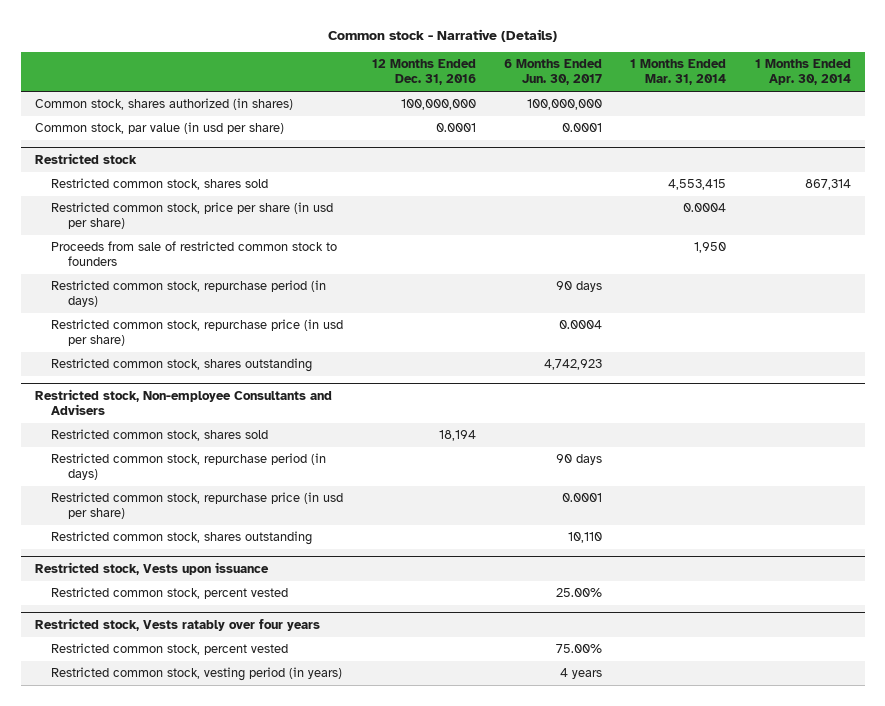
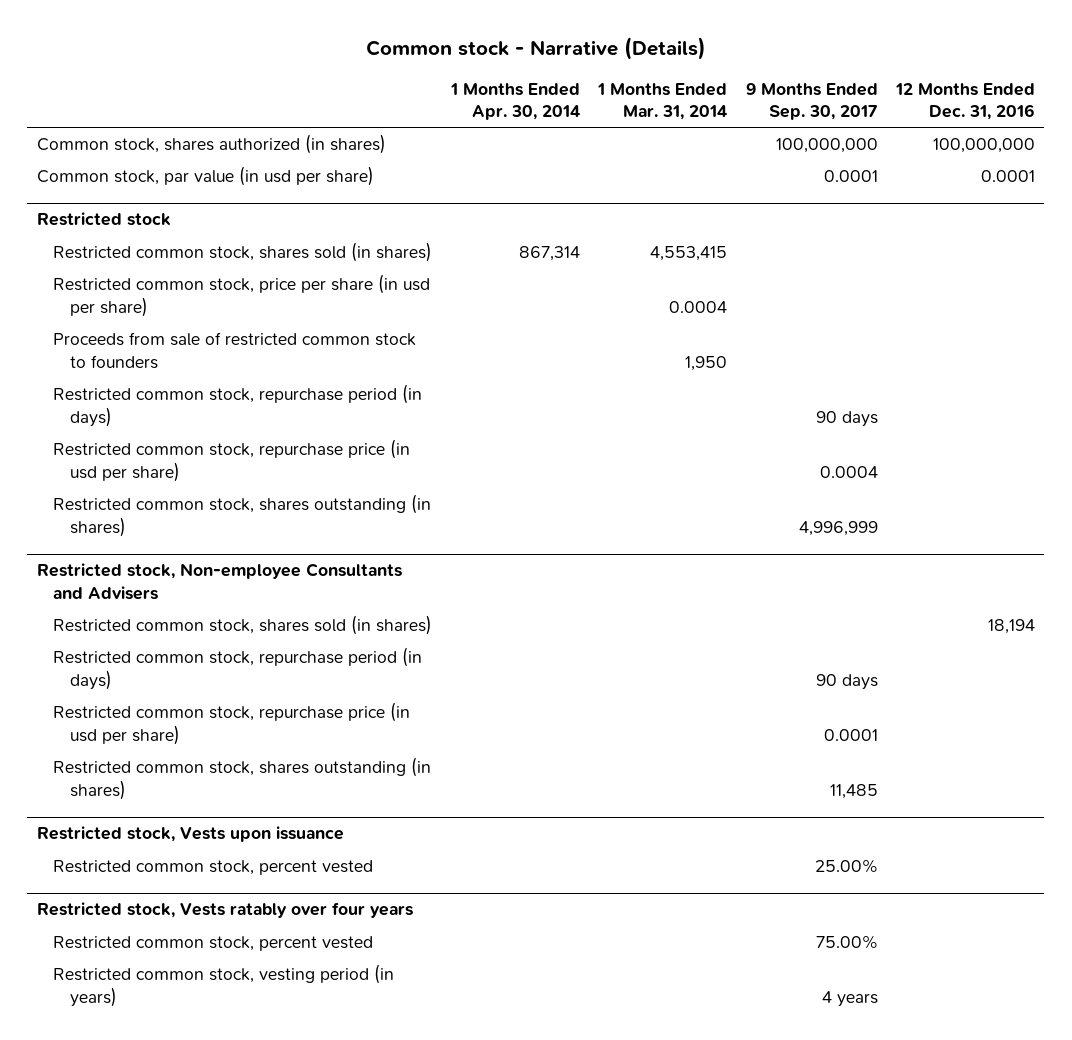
[503,59,602,86] 6 Months Ended Jun. 30, 2017 -> none
none -> [745,82,878,121] 9 Months Ended Sep. 30, 2017
[51,178,269,191] Restricted common stock, shares sold -> [53,242,433,263] Restricted common stock, shares sold (in shares)
[51,358,313,373] Restricted common stock, shares outstanding -> [53,494,432,537] Restricted common stock, shares outstanding (in shares)
[51,429,269,442] Restricted common stock, shares sold -> [53,615,433,636] Restricted common stock, shares sold (in shares)
[51,531,313,546] Restricted common stock, shares outstanding -> [53,757,432,800] Restricted common stock, shares outstanding (in shares)

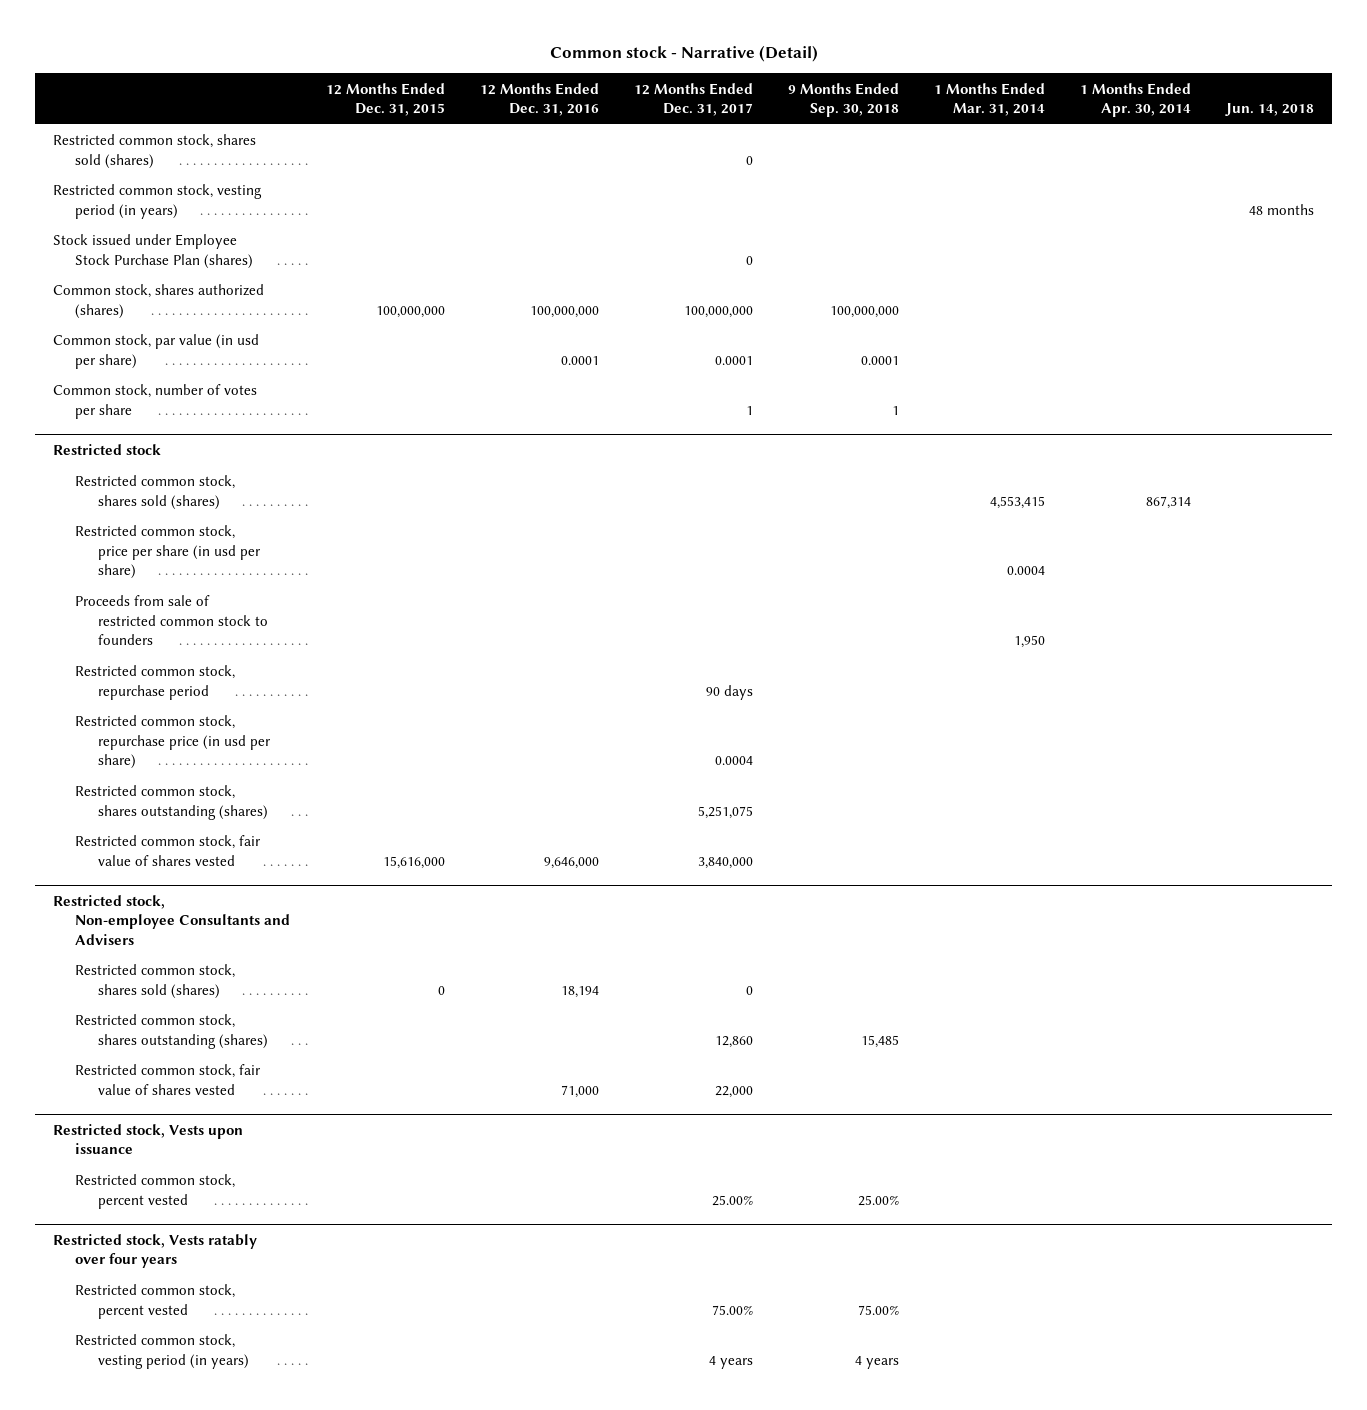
[365,36,706,60] Common stock - Narrative (Details) -> [549,45,818,63] Common stock - Narrative (Detail)
[745,82,878,121] 9 Months Ended Sep. 30, 2017 -> none
none -> [325,82,445,117] 12 Months Ended Dec. 31, 2015
none -> [633,82,753,117] 12 Months Ended Dec. 31, 2017
none -> [787,82,899,118] 9 Months Ended Sep. 30, 2018
none -> [1225,103,1315,117] Jun. 14, 2018
none -> [52,134,256,169] Restricted common stock, shares sold (shares)
none -> [52,184,262,219] Restricted common stock, vesting period (in years)
none -> [52,234,254,269] Stock issued under Employee Stock Purchase Plan (shares)
[36,134,386,155] Common stock, shares authorized (in shares) -> [52,284,264,319] Common stock, shares authorized (shares)
none -> [52,384,257,419] Common stock, number of votes per share
[53,242,433,263] Restricted common stock, shares sold (in shares) -> [75,475,236,510] Restricted common stock, shares sold (shares)
[53,384,423,427] Restricted common stock, repurchase period (in days) -> [75,665,236,700] Restricted common stock, repurchase period
[53,494,432,537] Restricted common stock, shares outstanding (in shares) -> [75,785,268,820] Restricted common stock, shares outstanding (shares)
none -> [75,835,262,866] Restricted common stock, fair value of shares vested
[53,647,423,690] Restricted common stock, repurchase period (in days) -> none
[53,702,411,745] Restricted common stock, repurchase price (in usd per share) -> none
[53,615,433,636] Restricted common stock, shares sold (in shares) -> [75,964,236,999] Restricted common stock, shares sold (shares)
[53,757,432,800] Restricted common stock, shares outstanding (in shares) -> [75,1014,268,1049] Restricted common stock, shares outstanding (shares)
none -> [75,1064,262,1095] Restricted common stock, fair value of shares vested

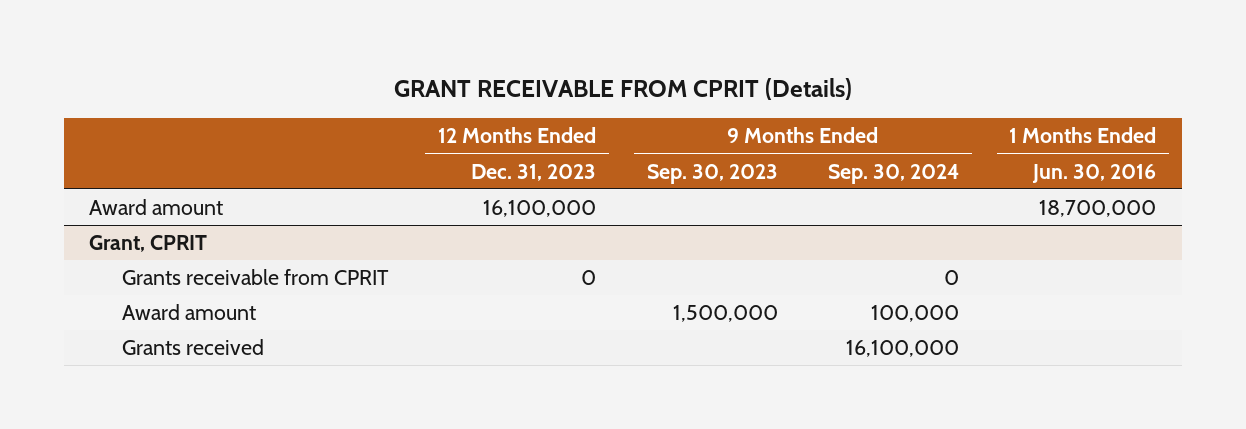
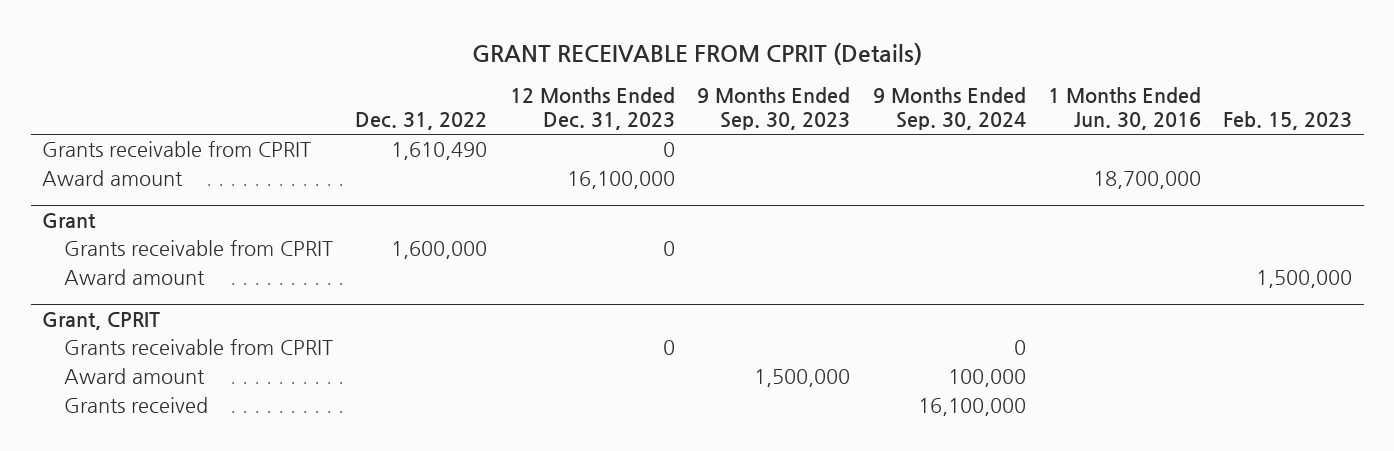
none -> [355,112,488,131] Dec. 31, 2022
none -> [1223,111,1353,131] Feb. 15, 2023
none -> [41,141,311,158] Grants receivable from CPRIT
none -> [41,212,96,228] Grant
none -> [63,240,333,257] Grants receivable from CPRIT
none -> [63,269,205,286] Award amount

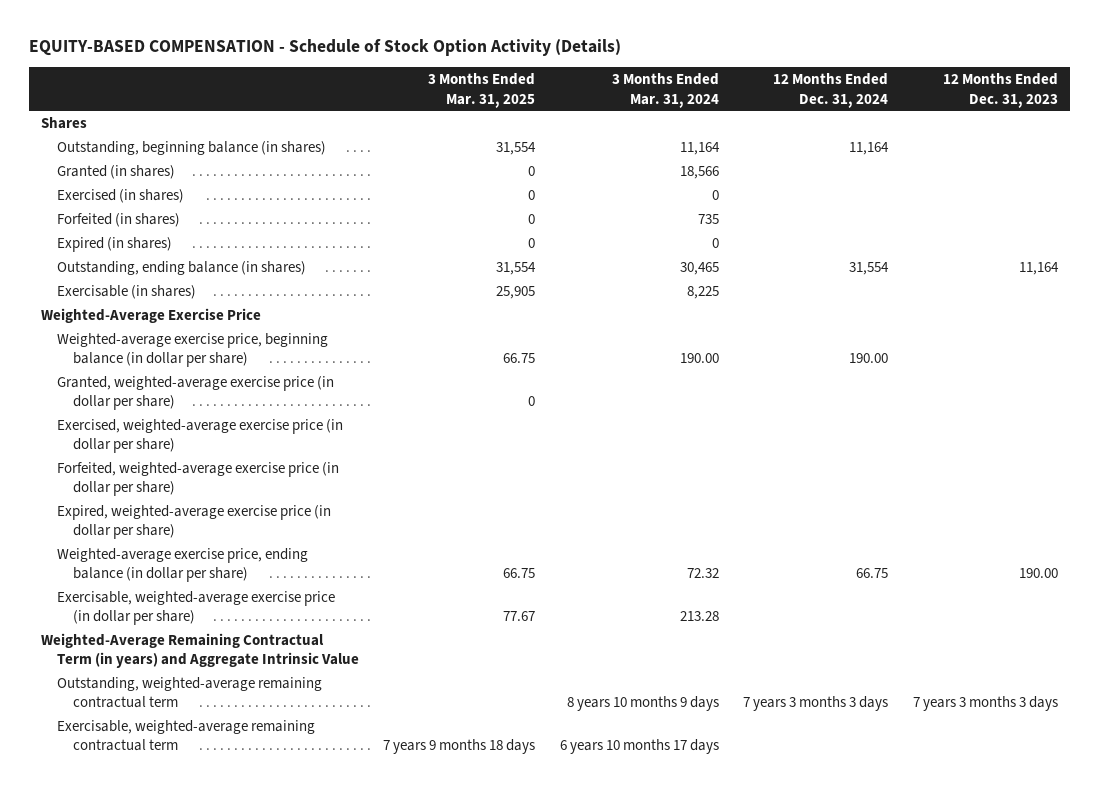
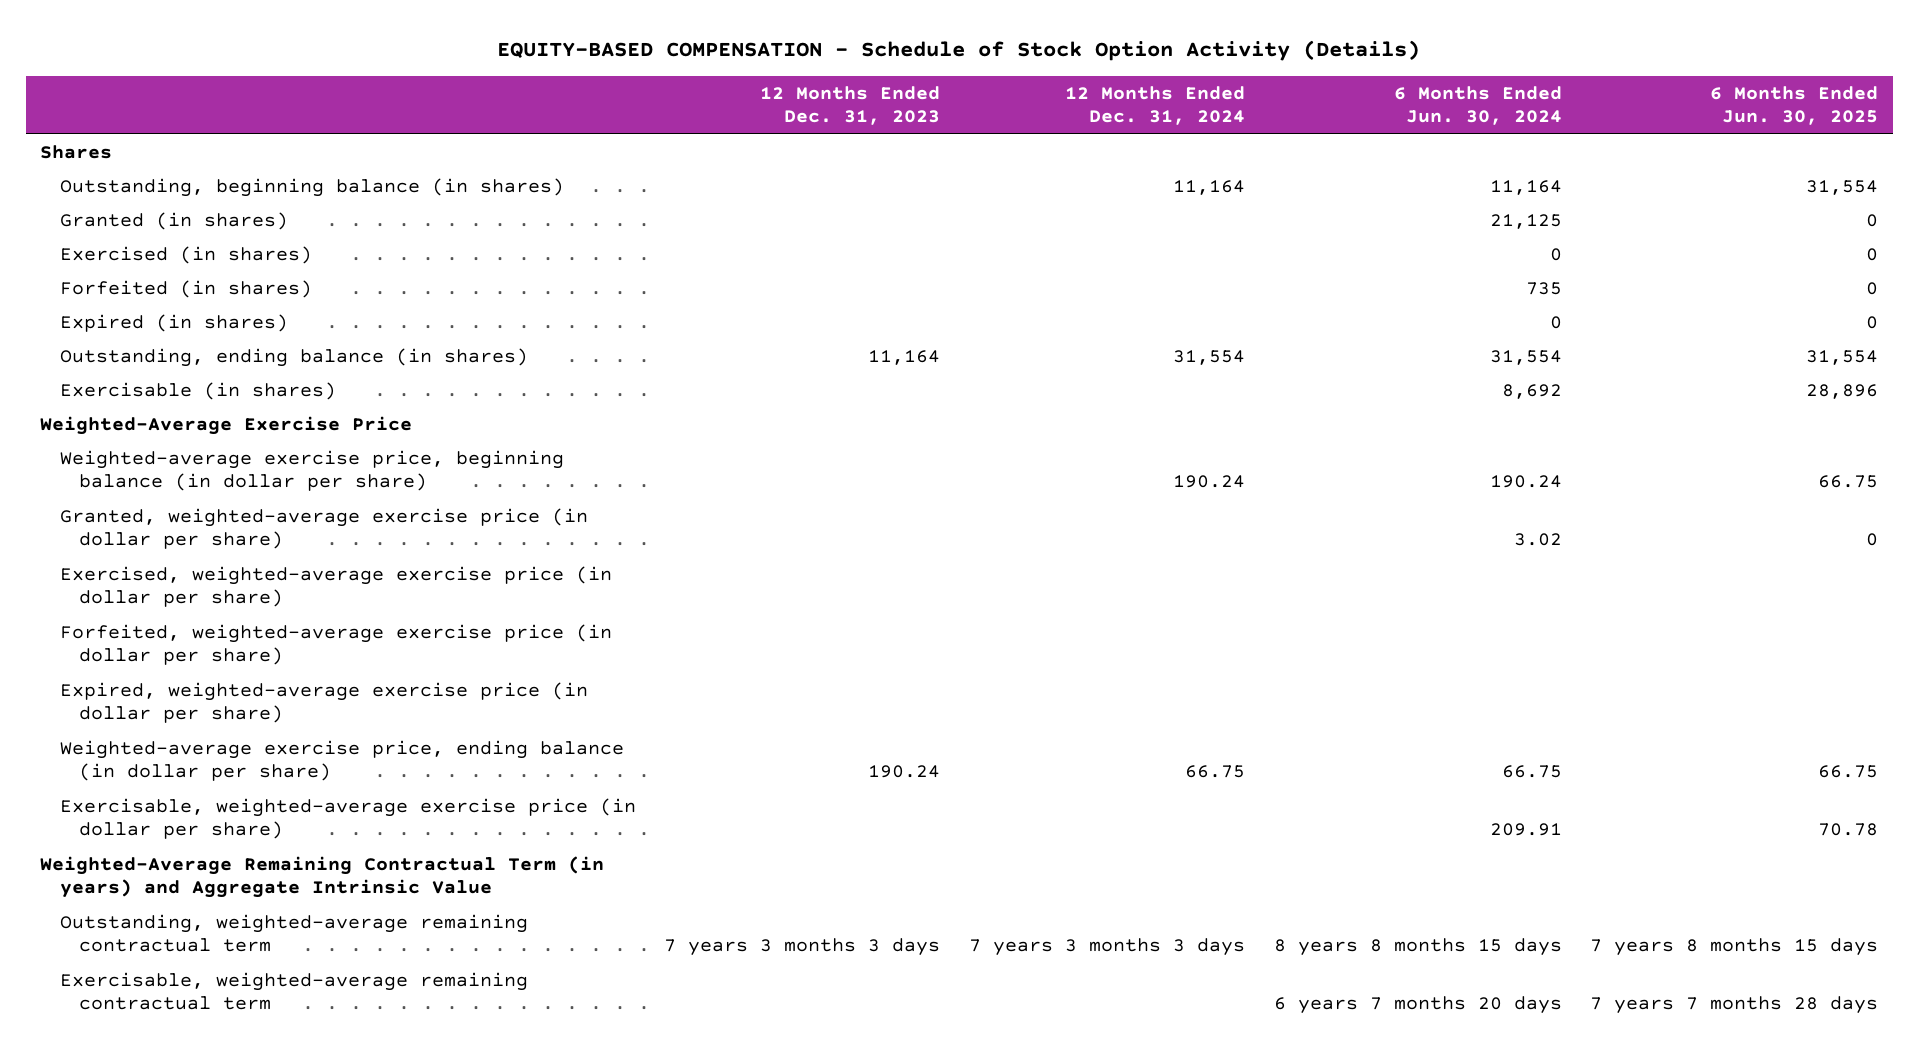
[428,73,536,108] 3 Months Ended Mar. 31, 2025 -> none
[611,73,719,108] 3 Months Ended Mar. 31, 2024 -> none
none -> [1393,85,1562,126] 6 Months Ended Jun. 30, 2024
none -> [1710,85,1879,126] 6 Months Ended Jun. 30, 2025
[849,353,889,364] 190.00 -> [1173,475,1246,489] 190.24
[1018,568,1058,579] 190.00 -> [868,765,941,779] 190.24

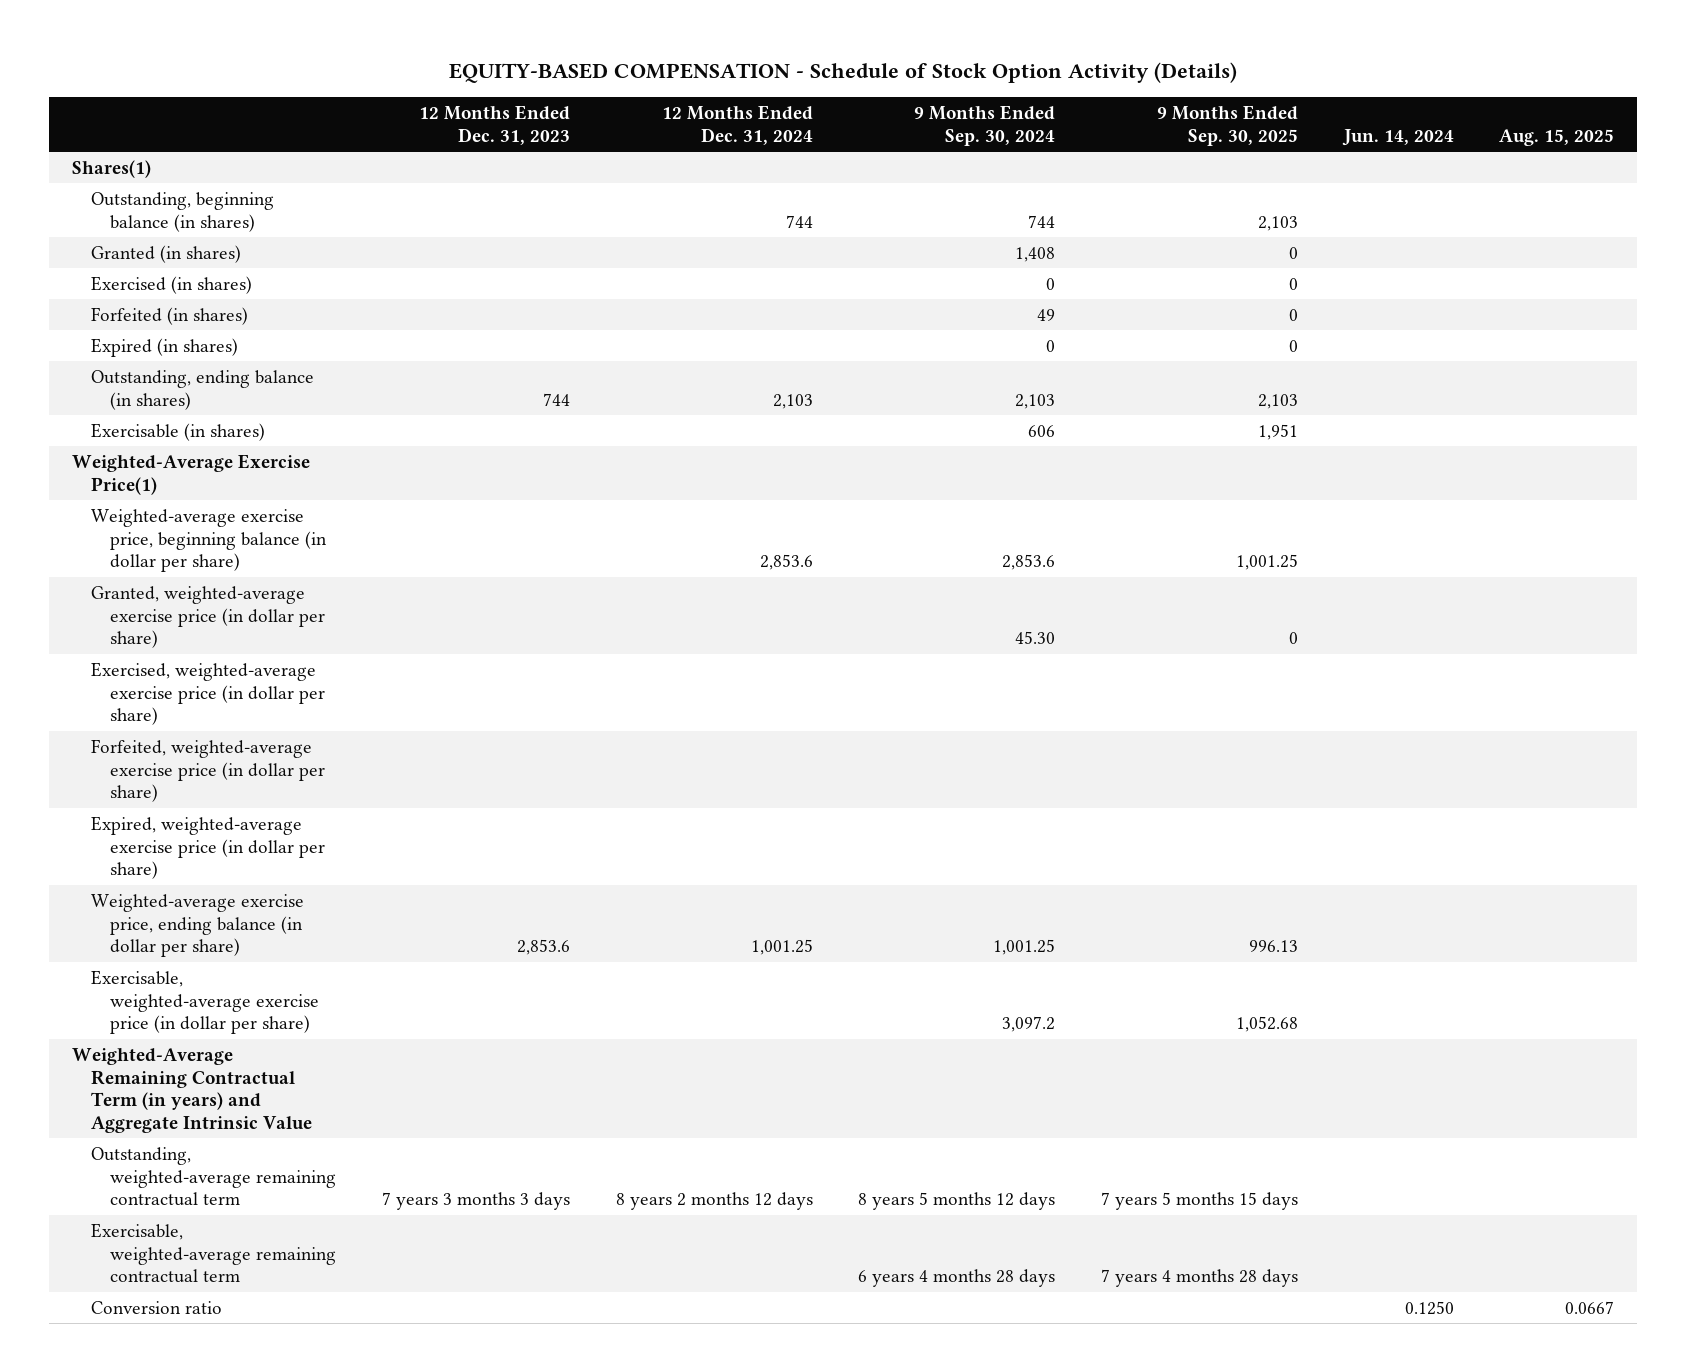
[1393,85,1562,126] 6 Months Ended Jun. 30, 2024 -> none
[1710,85,1879,126] 6 Months Ended Jun. 30, 2025 -> none
none -> [914,105,1056,146] 9 Months Ended Sep. 30, 2024
none -> [1156,105,1298,146] 9 Months Ended Sep. 30, 2025
none -> [1341,128,1454,146] Jun. 14, 2024
none -> [1499,128,1615,146] Aug. 15, 2025
[39,144,112,159] Shares -> [71,159,151,178] Shares(1)
[1173,179,1246,195] 11,164 -> [785,214,813,228] 744
[868,349,941,365] 11,164 -> [542,392,570,406] 744
[1173,349,1246,365] 31,554 -> [772,393,813,409] 2,103
[39,415,412,435] Weighted-Average Exercise Price -> [71,453,310,495] Weighted-Average Exercise Price(1)
[1173,475,1246,489] 190.24 -> [759,554,813,571] 2,853.6
[868,765,941,779] 190.24 -> [516,939,570,956] 2,853.6
[1185,765,1246,779] 66.75 -> [750,939,813,956] 1,001.25
[969,938,1246,957] 7 years 3 months 3 days -> [615,1192,813,1211] 8 years 2 months 12 days
none -> [90,1300,222,1314] Conversion ratio

